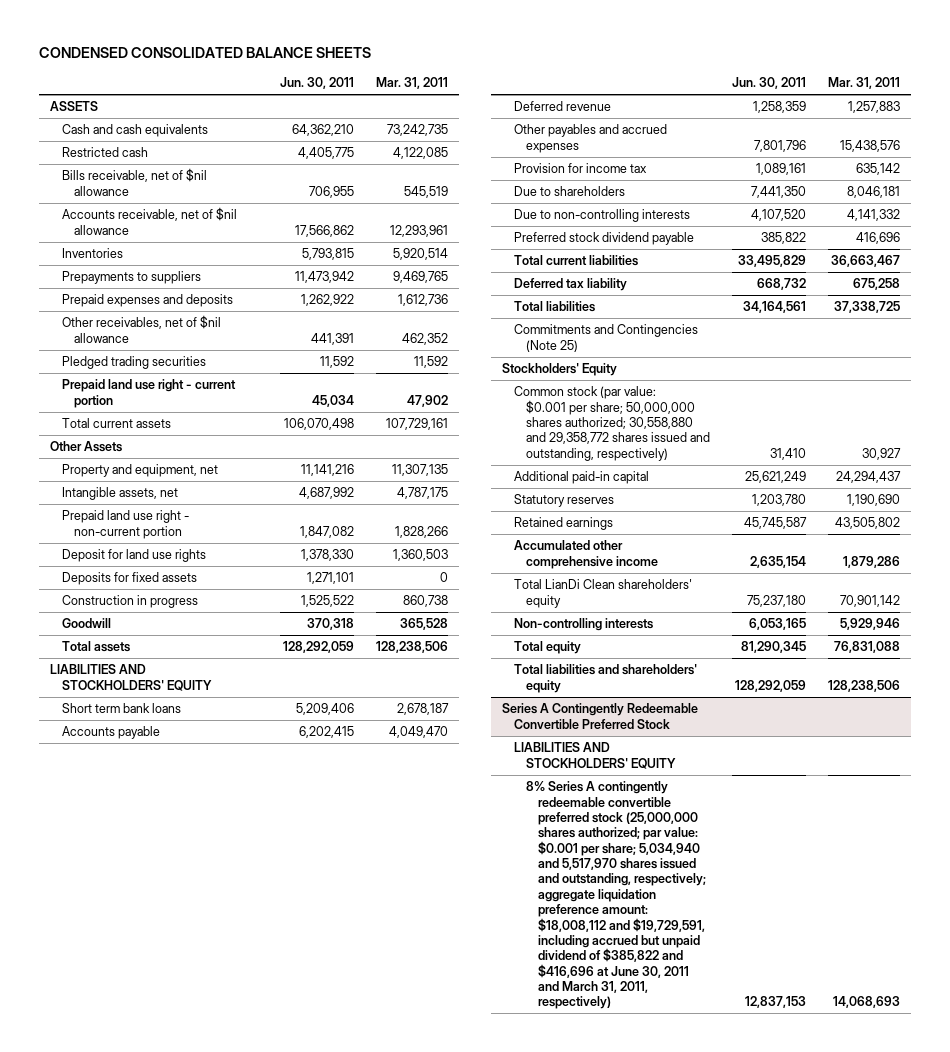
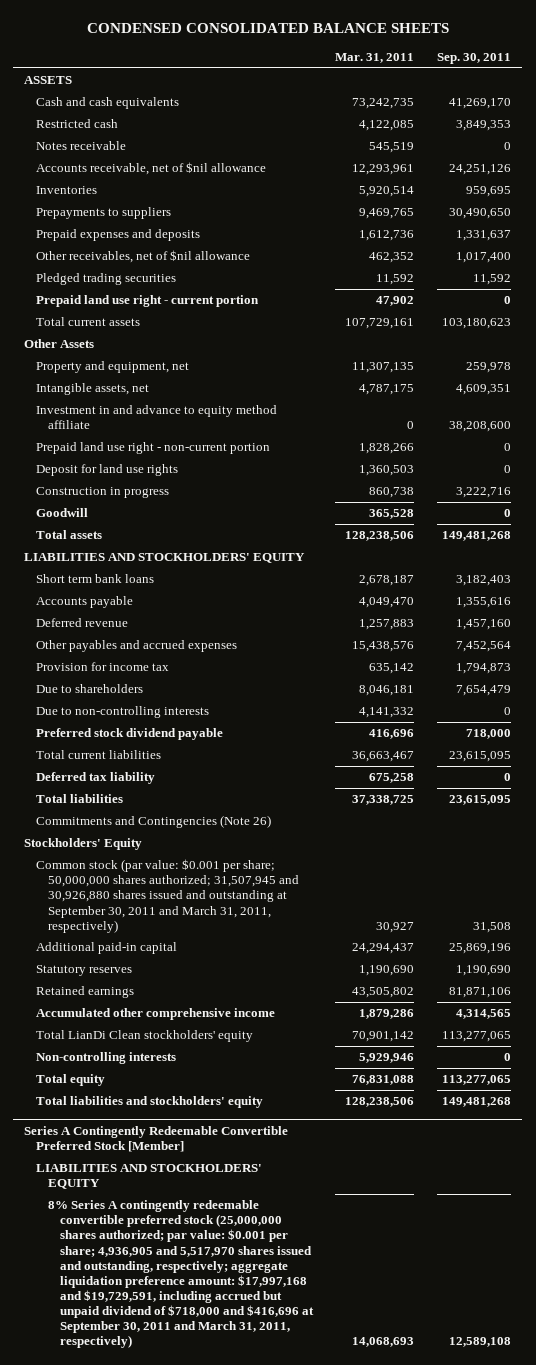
[279,77,354,90] Jun. 30, 2011 -> none
none -> [437,53,512,65] Sep. 30, 2011
[61,168,207,196] Bills receivable, net of $nil allowance -> [36,141,127,151] Notes receivable
none -> [36,405,278,430] Investment in and advance to equity method affiliate
[61,572,197,586] Deposits for fixed assets -> none
[513,324,698,352] Commitments and Contingencies (Note 25) -> [36,815,272,829] Commitments and Contingencies (Note 26)
[513,386,710,461] Common stock (par value: $0.001 per share; 50,000,000 shares authorized; 30,558,880 and 29,358,772 shares issued and outstanding, respectively) -> [36,859,299,933] Common stock (par value: $0.001 per share; 50,000,000 shares authorized; 31,507,945 and 30,926,880 shares issued and outstanding at September 30, 2011 and March 31, 2011, respectively)
[513,579,692,608] Total LianDi Clean shareholders' equity -> [36,1030,254,1043] Total LianDi Clean stockholders' equity
[513,664,697,693] Total liabilities and shareholders' equity -> [36,1096,264,1109] Total liabilities and stockholders' equity
[501,703,698,729] Series A Contingently Redeemable Convertible Preferred Stock -> [24,1125,289,1152] Series A Contingently Redeemable Convertible Preferred Stock [Member]
[525,781,706,1010] 8% Series A contingently redeemable convertible preferred stock (25,000,000 shares authorized; par value: $0.001 per share; 5,034,940 and 5,517,970 shares issued and outstanding, respectively; aggregate liquidation preference amount: $18,008,112 and $19,729,591, including accrued but unpaid dividend of $385,822 and $416,696 at June 30, 2011 and March 31, 2011, respectively) -> [47,1200,314,1349] 8% Series A contingently redeemable convertible preferred stock (25,000,000 shares authorized; par value: $0.001 per share; 4,936,905 and 5,517,970 shares issued and outstanding, respectively; aggregate liquidation preference amount: $17,997,168 and $19,729,591, including accrued but unpaid dividend of $718,000 and $416,696 at September 30, 2011 and March 31, 2011, respectively)

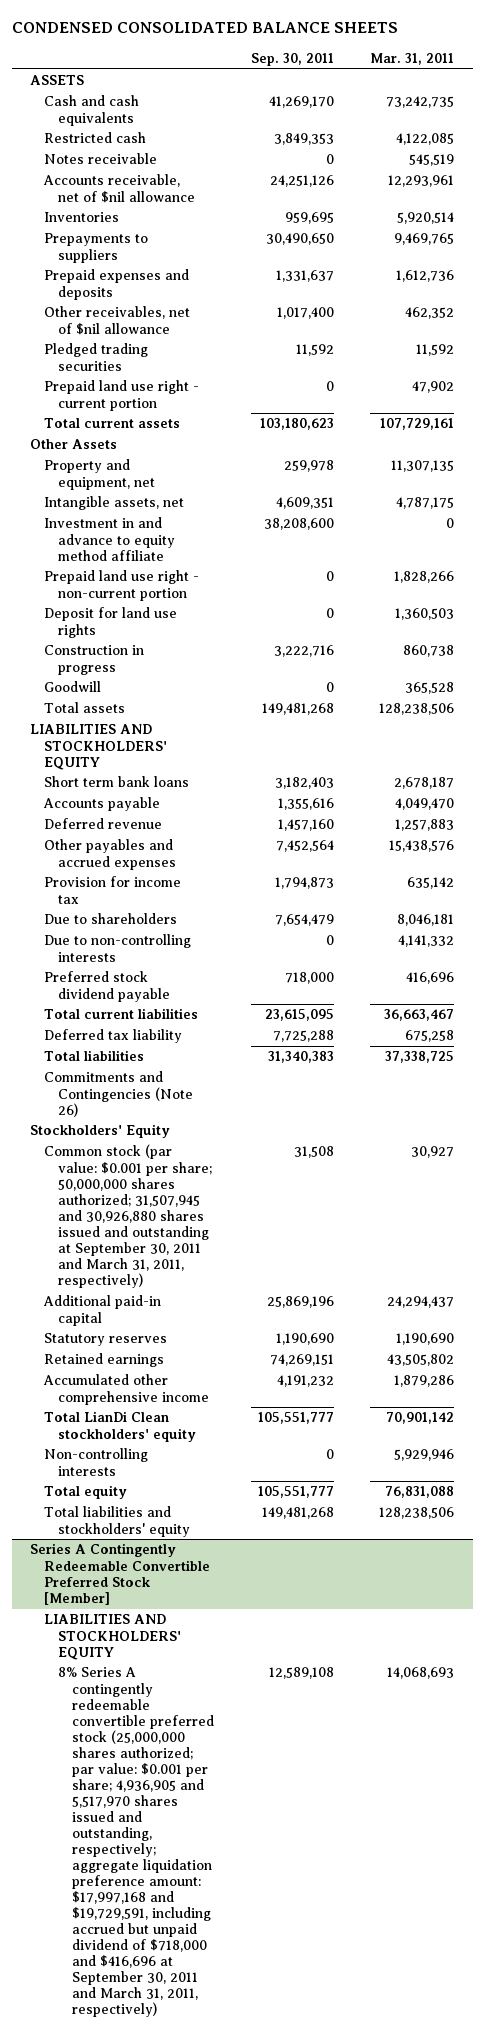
[504,773,512,782] 0 -> [272,1030,334,1043] 7,725,288
[449,795,512,806] 23,615,095 -> [267,1051,334,1064] 31,340,383
[449,987,512,999] 81,871,106 -> [269,1354,334,1367] 74,269,151
[456,1009,512,1020] 4,314,565 -> [276,1375,334,1388] 4,191,232
[442,1031,512,1043] 113,277,065 -> [257,1412,334,1425] 105,551,777
[442,1075,512,1086] 113,277,065 -> [257,1486,334,1499] 105,551,777

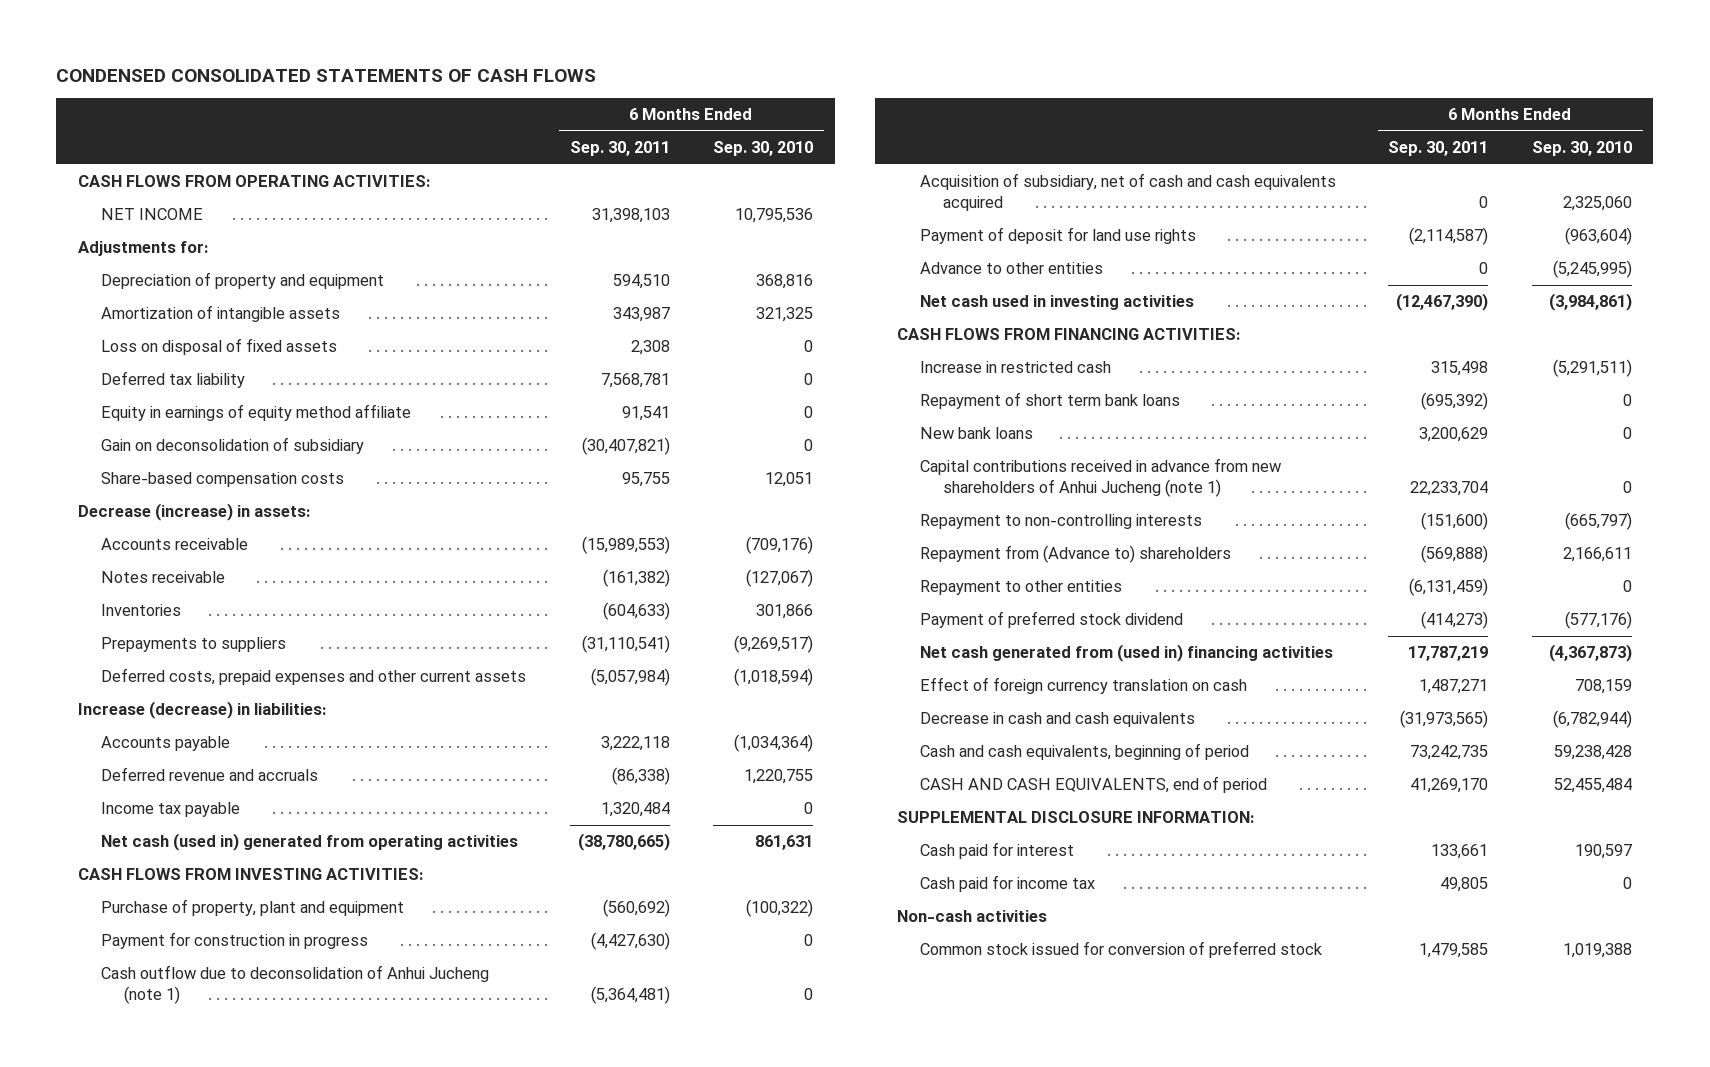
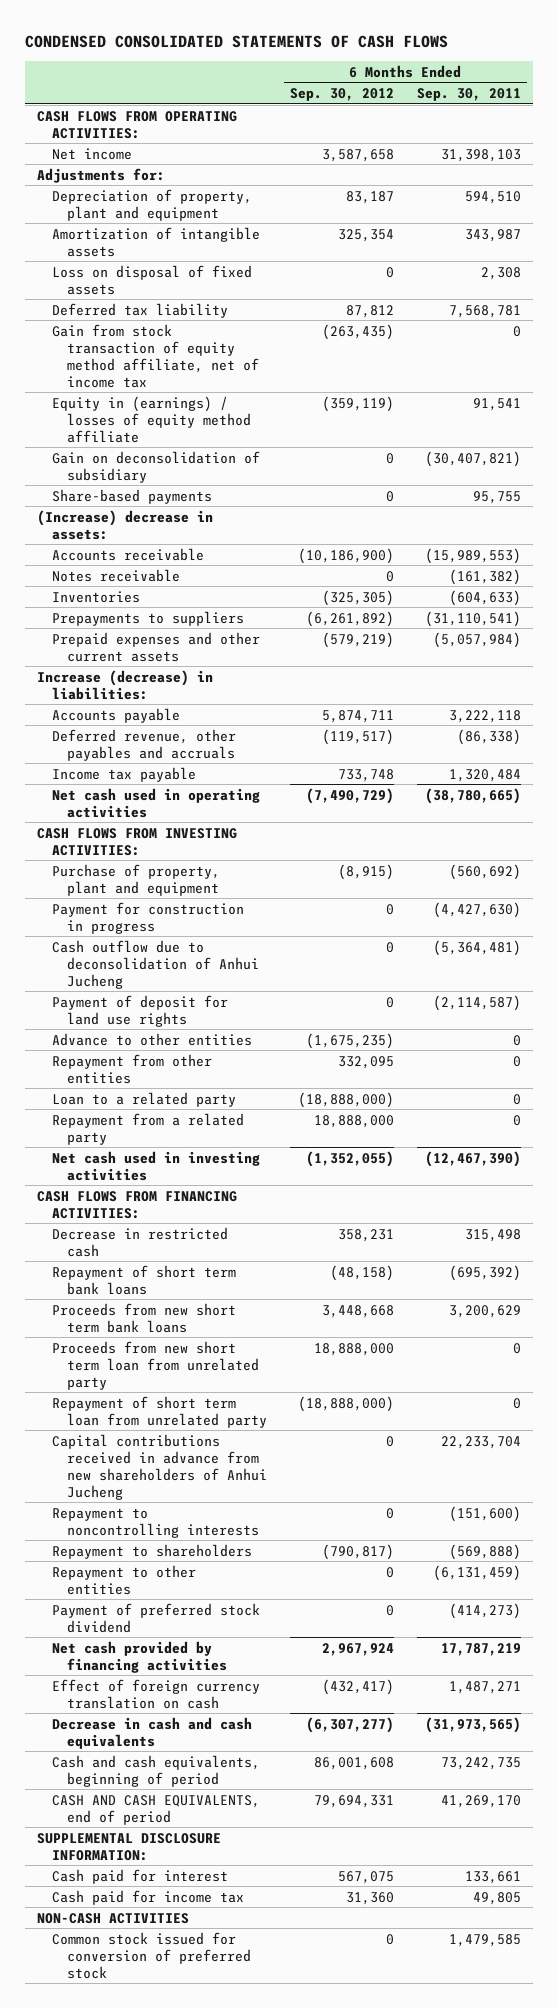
[712,141,813,157] Sep. 30, 2010 -> none
none -> [289,87,394,101] Sep. 30, 2012
[101,208,204,221] NET INCOME -> [51,147,132,160] Net income
[101,272,385,290] Depreciation of property and equipment -> [51,188,252,221] Depreciation of property, plant and equipment
none -> [51,323,259,388] Gain from stock transaction of equity method affiliate, net of income tax
[101,404,412,422] Equity in earnings of equity method affiliate -> [51,395,251,443] Equity in (earnings) / losses of equity method affiliate
[101,472,345,488] Share-based compensation costs -> [51,488,212,504] Share-based payments
[78,503,311,522] Decrease (increase) in assets: -> [36,509,213,540] (Increase) decrease in assets:
[101,668,527,686] Deferred costs, prepaid expenses and other current assets -> [51,631,260,662] Prepaid expenses and other current assets
[101,767,319,782] Deferred revenue and accruals -> [51,728,236,761] Deferred revenue, other payables and accruals
[101,833,519,852] Net cash (used in) generated from operating activities -> [51,787,260,818] Net cash used in operating activities
[920,173,1337,212] Acquisition of subsidiary, net of cash and cash equivalents acquired -> none
[101,965,490,1005] Cash outflow due to deconsolidation of Anhui Jucheng (note 1) -> [51,939,259,989] Cash outflow due to deconsolidation of Anhui Jucheng
none -> [51,1053,212,1084] Repayment from other entities
none -> [51,1091,236,1107] Loan to a related party
none -> [51,1112,244,1145] Repayment from a related party
[920,361,1112,374] Increase in restricted cash -> [51,1226,228,1257] Decrease in restricted cash
[920,427,1034,440] New bank loans -> [51,1302,236,1333] Proceeds from new short term bank loans
none -> [51,1340,259,1390] Proceeds from new short term loan from unrelated party
none -> [51,1395,267,1428] Repayment of short term loan from unrelated party
[920,458,1283,498] Capital contributions received in advance from new shareholders of Anhui Jucheng (note 1) -> [51,1433,267,1500] Capital contributions received in advance from new shareholders of Anhui Jucheng
[920,514,1203,530] Repayment to non-controlling interests -> [51,1507,259,1538] Repayment to noncontrolling interests
[920,545,1232,564] Repayment from (Advance to) shareholders -> [51,1543,252,1559] Repayment to shareholders
[920,644,1334,663] Net cash generated from (used in) financing activities -> [51,1640,227,1673] Net cash provided by financing activities
[896,910,1047,923] Non-cash activities -> [36,1912,189,1924] NON-CASH ACTIVITIES

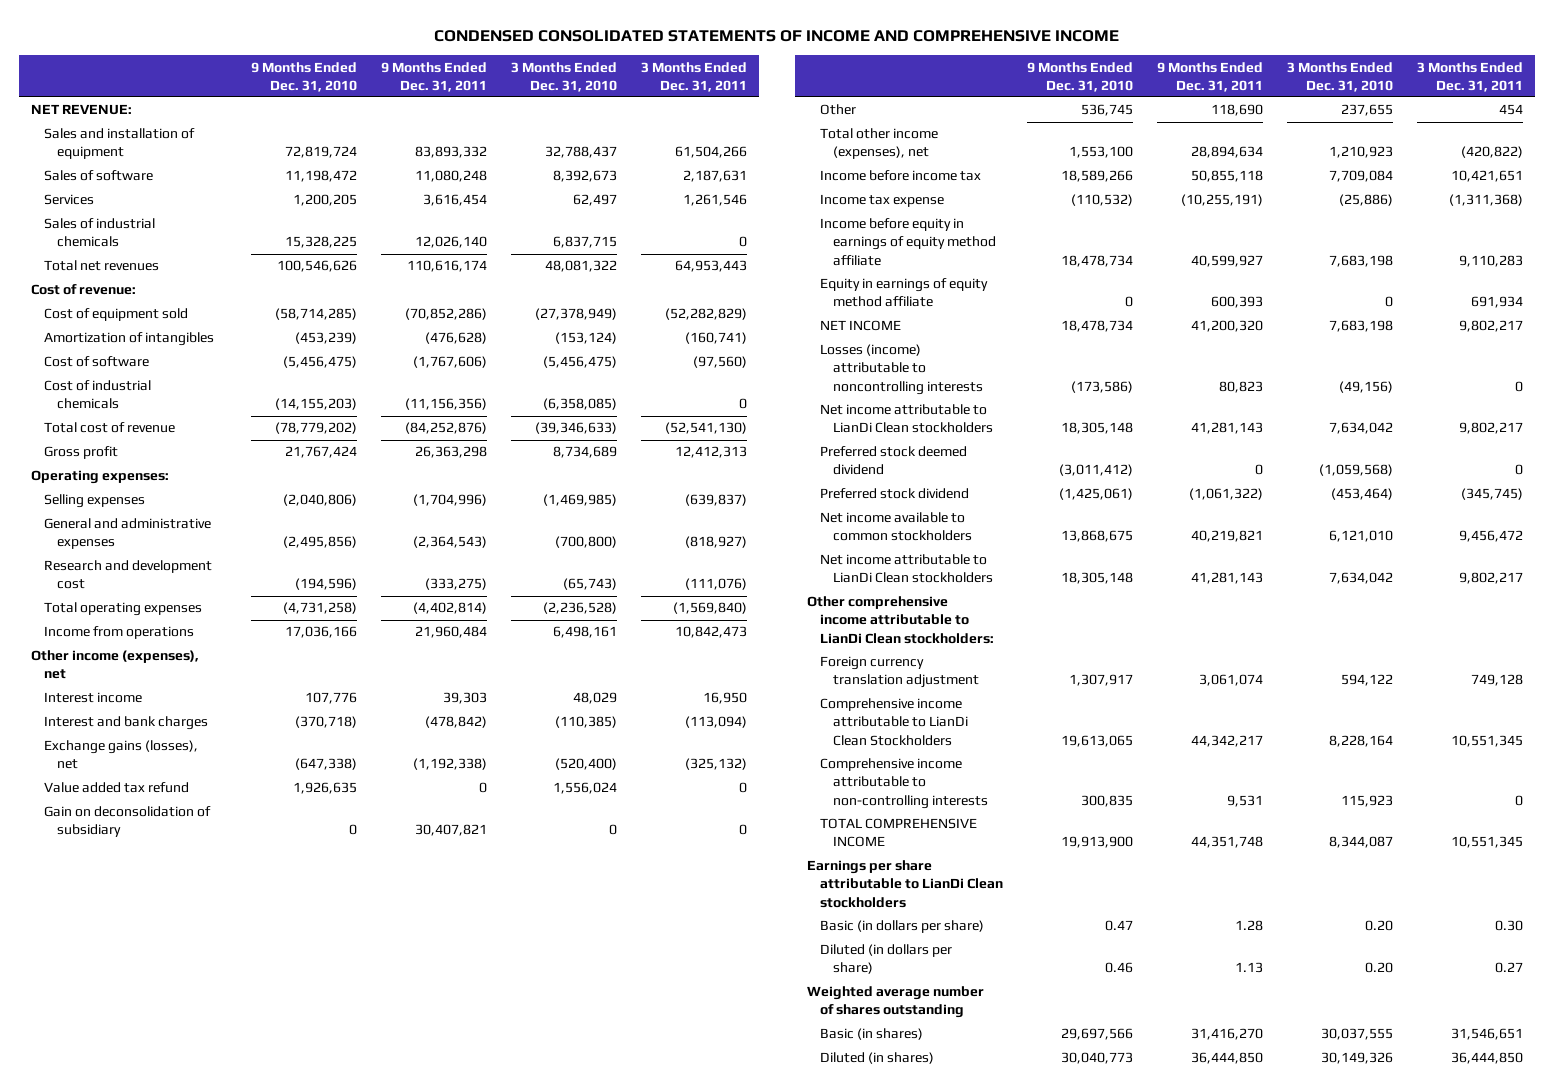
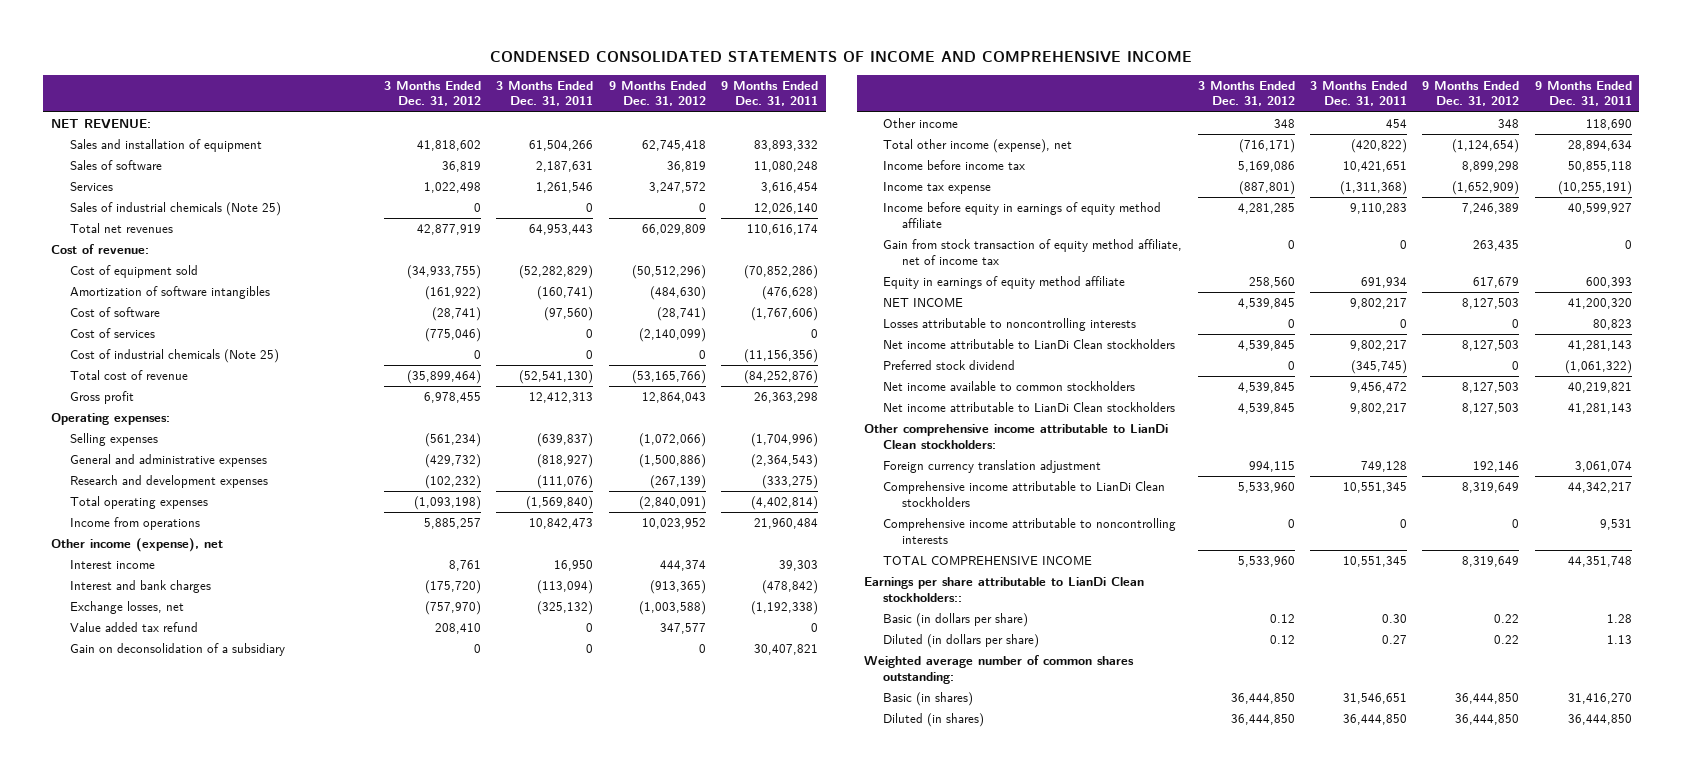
[251,61,358,92] 9 Months Ended Dec. 31, 2010 -> none
[511,61,618,92] 3 Months Ended Dec. 31, 2010 -> none
none -> [384,80,482,107] 3 Months Ended Dec. 31, 2012
none -> [608,80,706,107] 9 Months Ended Dec. 31, 2012
[43,218,155,248] Sales of industrial chemicals -> [69,201,281,216] Sales of industrial chemicals (Note 25)
[43,332,214,347] Amortization of intangibles -> [69,285,270,299] Amortization of software intangibles
none -> [69,327,155,338] Cost of services
[43,380,151,410] Cost of industrial chemicals -> [69,348,279,363] Cost of industrial chemicals (Note 25)
[43,560,212,590] Research and development cost -> [69,474,268,488] Research and development expenses
[30,650,199,680] Other income (expenses), net -> [50,537,223,552] Other income (expense), net
[43,740,198,770] Exchange gains (losses), net -> [69,600,184,614] Exchange losses, net
[43,806,211,838] Gain on deconsolidation of subsidiary -> [69,642,285,656] Gain on deconsolidation of a subsidiary
[819,104,856,116] Other -> [883,117,959,128] Other income
[819,128,938,160] Total other income (expenses), net -> [883,138,1073,153] Total other income (expense), net
none -> [883,238,1183,265] Gain from stock transaction of equity method affiliate, net of income tax
[819,344,983,395] Losses (income) attributable to noncontrolling interests -> [883,317,1137,331] Losses attributable to noncontrolling interests
[819,446,967,476] Preferred stock deemed dividend -> none
[819,698,968,746] Comprehensive income attributable to LianDi Clean Stockholders -> [883,480,1166,507] Comprehensive income attributable to LianDi Clean stockholders
[819,758,988,809] Comprehensive income attributable to non-controlling interests -> [883,517,1177,544] Comprehensive income attributable to noncontrolling interests
[806,860,1003,908] Earnings per share attributable to LianDi Clean stockholders -> [864,576,1145,602] Earnings per share attributable to LianDi Clean stockholders::
[806,986,984,1019] Weighted average number of shares outstanding -> [864,654,1135,684] Weighted average number of common shares outstanding:

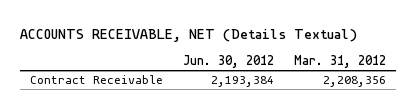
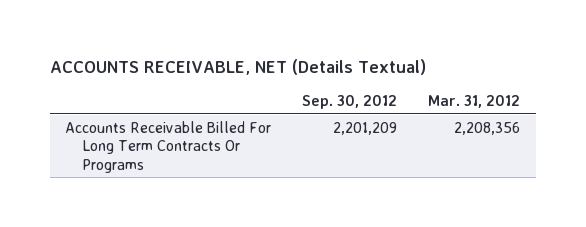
[183,55,275,69] Jun. 30, 2012 -> none
none -> [302,95,398,110] Sep. 30, 2012
[30,75,164,85] Contract Receivable -> [65,120,272,173] Accounts Receivable Billed For Long Term Contracts Or Programs

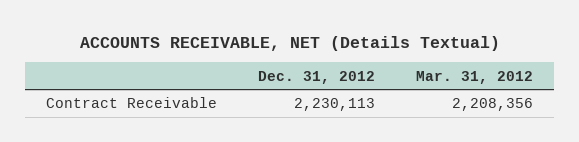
[302,95,398,110] Sep. 30, 2012 -> none
none -> [258,70,376,84] Dec. 31, 2012
[65,120,272,173] Accounts Receivable Billed For Long Term Contracts Or Programs -> [45,97,217,109] Contract Receivable

